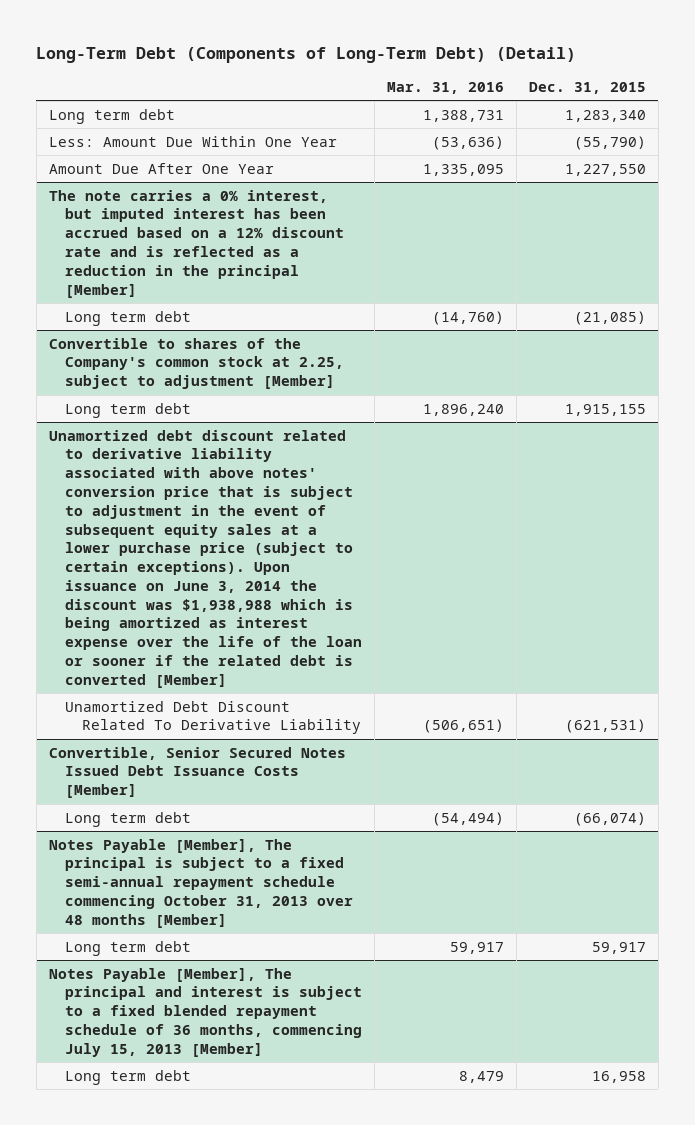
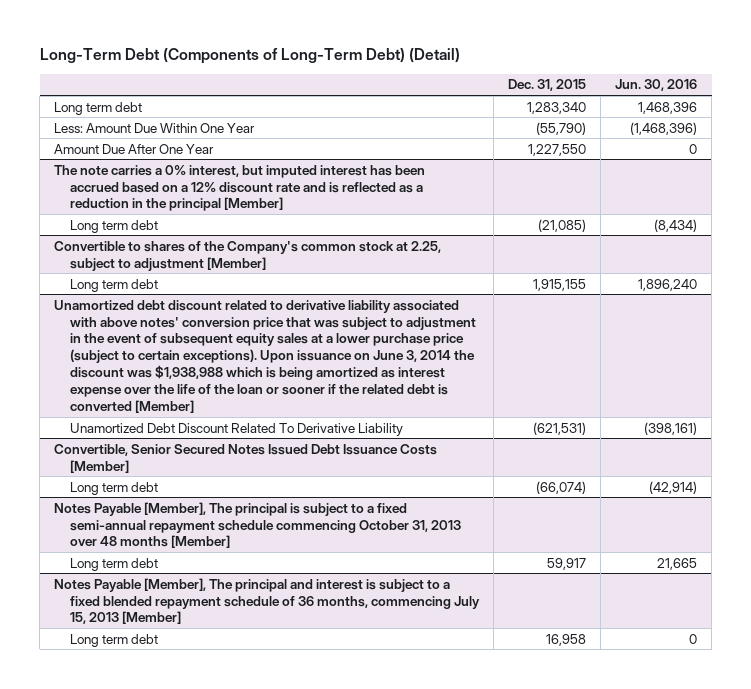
[387,81,505,94] Mar. 31, 2016 -> none
none -> [615,79,698,92] Jun. 30, 2016
[48,429,363,688] Unamortized debt discount related to derivative liability associated with above notes' conversion price that is subject to adjustment in the event of subsequent equity sales at a lower purchase price (subject to certain exceptions). Upon issuance on June 3, 2014 the discount was $1,938,988 which is being amortized as interest expense over the life of the loan or sooner if the related debt is converted [Member] -> [54,299,476,414] Unamortized debt discount related to derivative liability associated with above notes' conversion price that was subject to adjustment in the event of subsequent equity sales at a lower purchase price (subject to certain exceptions). Upon issuance on June 3, 2014 the discount was $1,938,988 which is being amortized as interest expense over the life of the loan or sooner if the related debt is converted [Member]

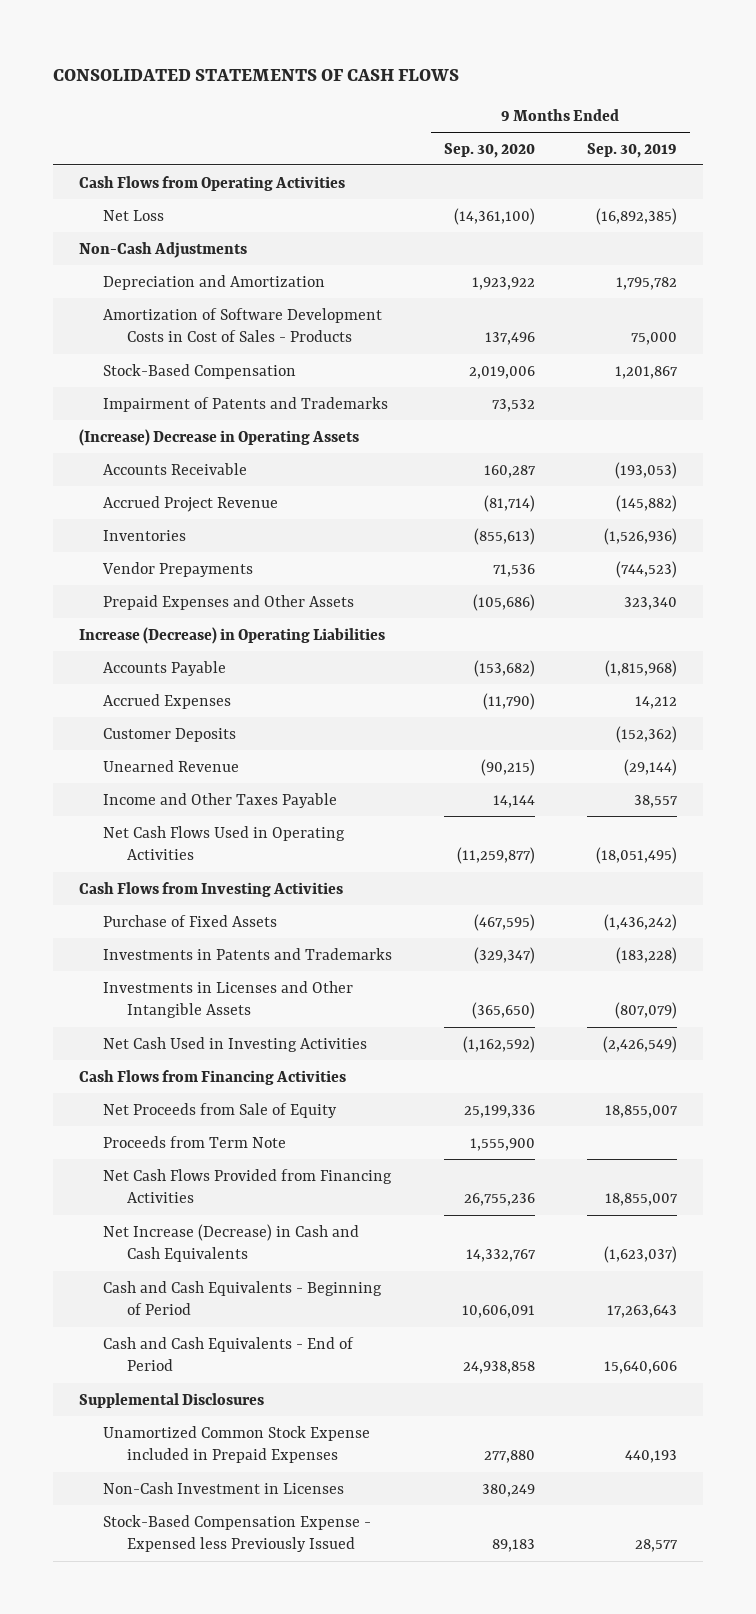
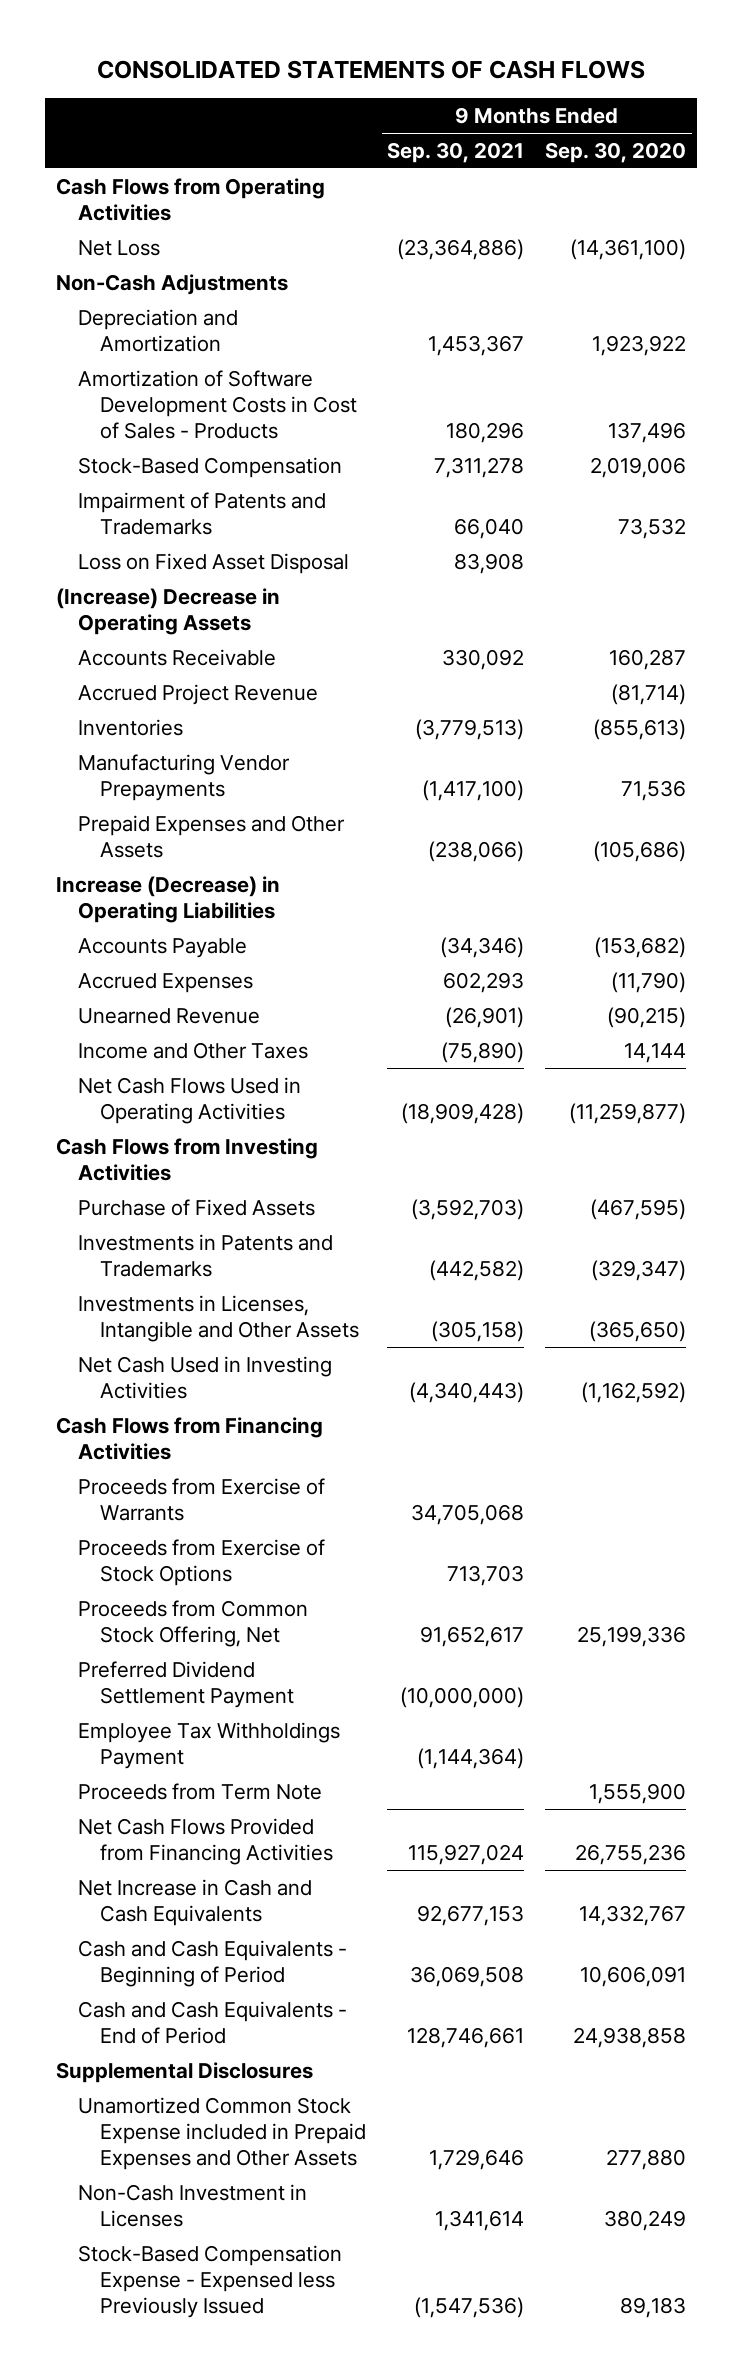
[586,142,677,158] Sep. 30, 2019 -> none
none -> [387,141,525,163] Sep. 30, 2021
none -> [77,552,349,574] Loss on Fixed Asset Disposal
[102,561,254,577] Vendor Prepayments -> [77,753,290,802] Manufacturing Vendor Prepayments
[103,727,237,742] Customer Deposits -> none
[103,792,338,808] Income and Other Taxes Payable -> [77,1041,308,1059] Income and Other Taxes
[103,980,354,1019] Investments in Licenses and Other Intangible Assets -> [77,1294,360,1343] Investments in Licenses, Intangible and Other Assets
none -> [77,1477,325,1522] Proceeds from Exercise of Warrants
none -> [77,1538,325,1587] Proceeds from Exercise of Stock Options
[103,1102,338,1118] Net Proceeds from Sale of Equity -> [77,1599,308,1648] Proceeds from Common Stock Offering, Net
none -> [77,1660,295,1709] Preferred Dividend Settlement Payment
none -> [77,1721,340,1770] Employee Tax Withholdings Payment
[103,1223,360,1263] Net Increase (Decrease) in Cash and Cash Equivalents -> [77,1878,312,1927] Net Increase in Cash and Cash Equivalents
[103,1425,371,1464] Unamortized Common Stock Expense included in Prepaid Expenses -> [77,2096,367,2171] Unamortized Common Stock Expense included in Prepaid Expenses and Other Assets

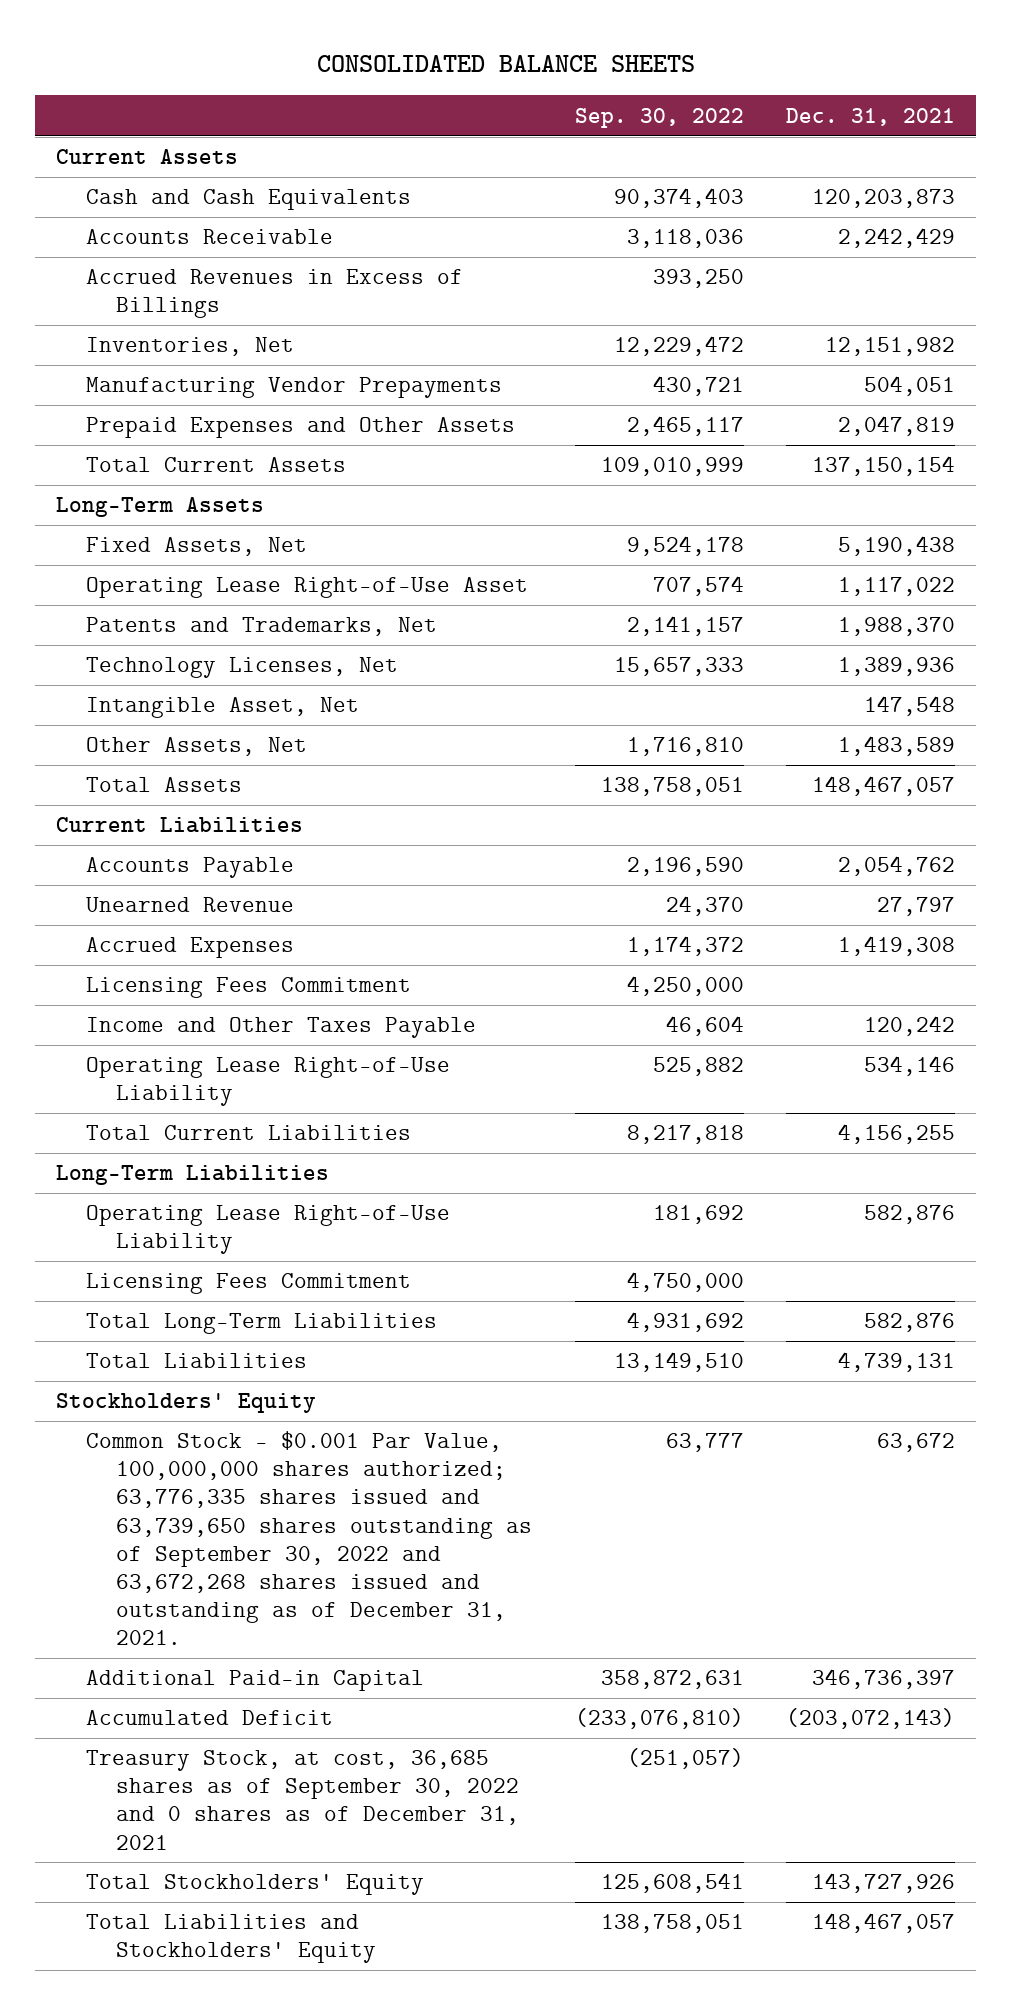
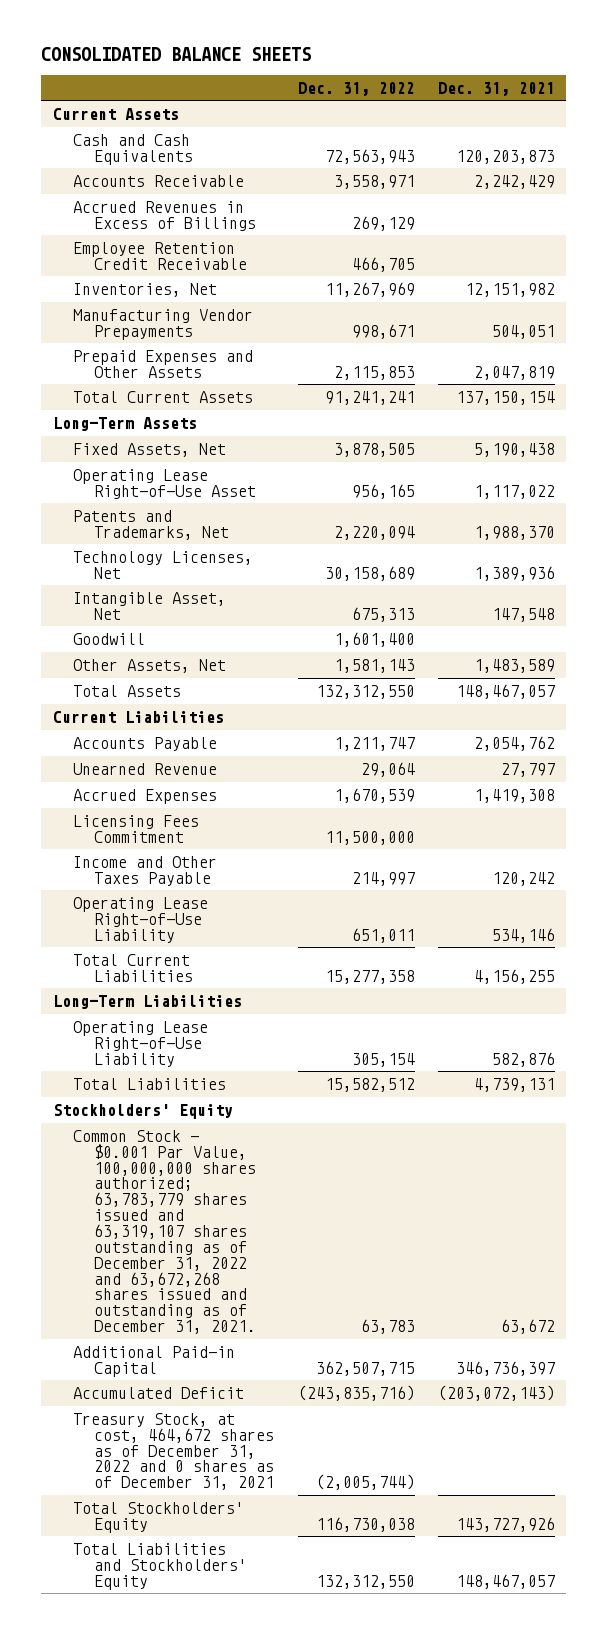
[574,107,744,128] Sep. 30, 2022 -> none
none -> [297,81,415,96] Dec. 31, 2022
none -> [73,241,248,270] Employee Retention Credit Receivable
none -> [73,632,146,645] Goodwill
[86,1273,412,1295] Licensing Fees Commitment -> none
[86,1313,438,1335] Total Long-Term Liabilities -> none
[86,1431,533,1645] Common Stock - $0.001 Par Value, 100,000,000 shares authorized; 63,776,335 shares issued and 63,739,650 shares outstanding as of September 30, 2022 and 63,672,268 shares issued and outstanding as of December 31, 2021. -> [73,1129,257,1335] Common Stock - $0.001 Par Value, 100,000,000 shares authorized; 63,783,779 shares issued and 63,319,107 shares outstanding as of December 31, 2022 and 63,672,268 shares issued and outstanding as of December 31, 2021.
[86,1750,520,1850] Treasury Stock, at cost, 36,685 shares as of September 30, 2022 and 0 shares as of December 31, 2021 -> [73,1412,275,1491] Treasury Stock, at cost, 464,672 shares as of December 31, 2022 and 0 shares as of December 31, 2021

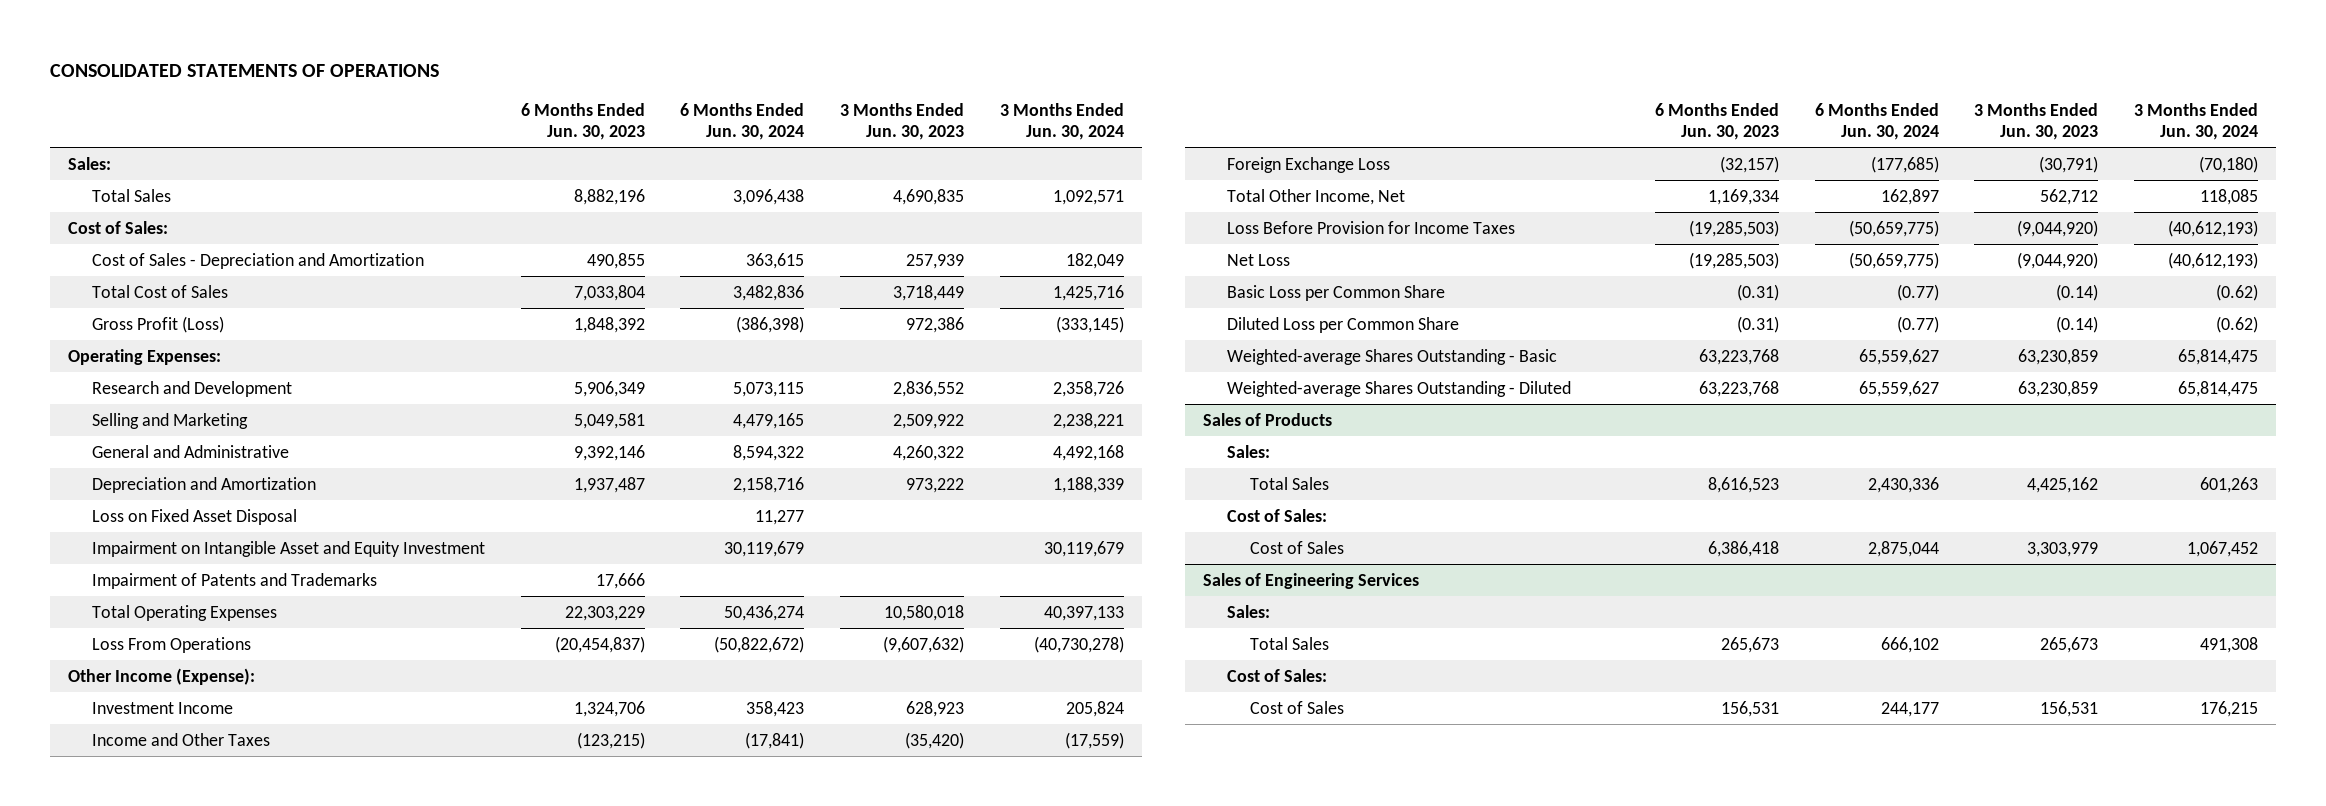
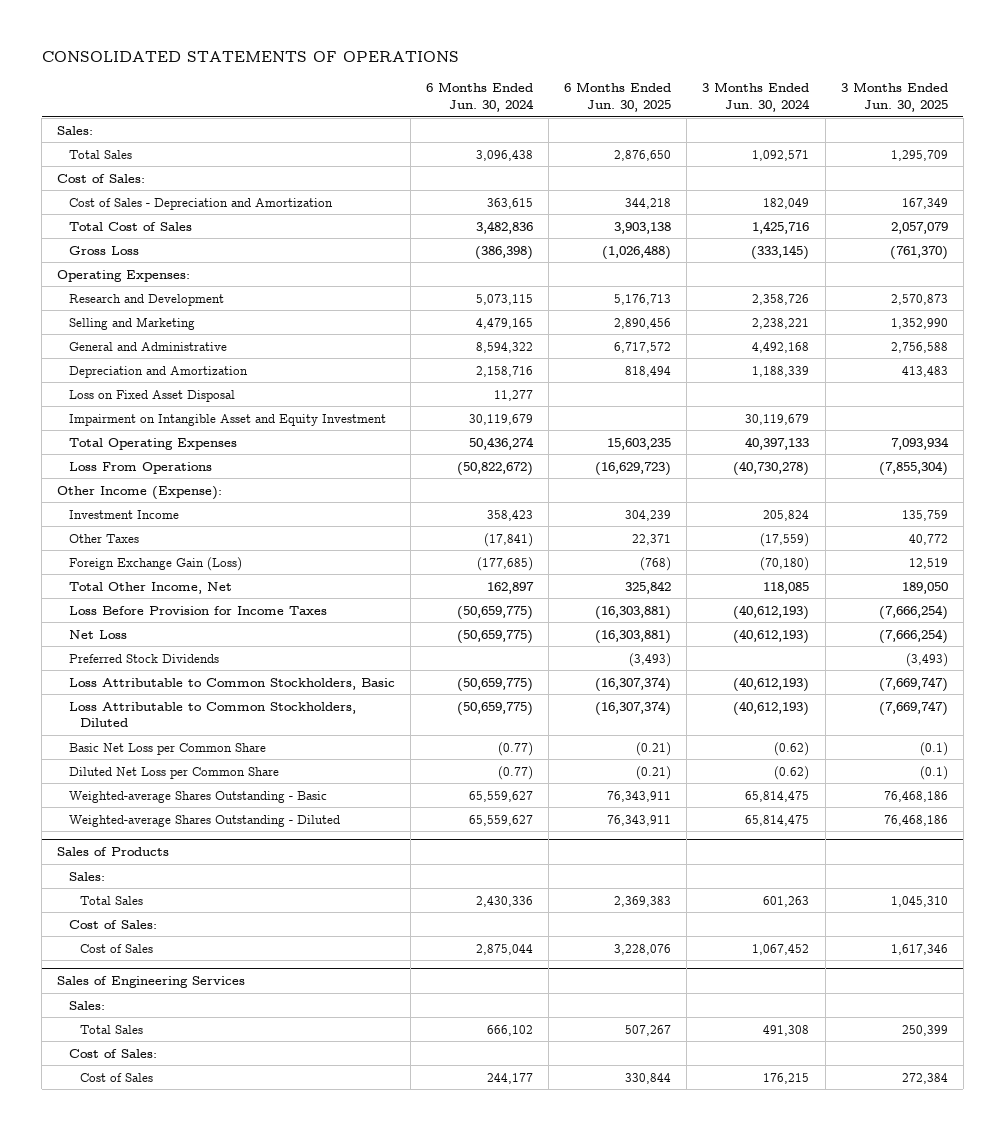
[520,103,645,140] 6 Months Ended Jun. 30, 2023 -> none
[840,103,965,140] 3 Months Ended Jun. 30, 2023 -> none
none -> [564,82,672,112] 6 Months Ended Jun. 30, 2025
none -> [840,82,948,112] 3 Months Ended Jun. 30, 2025
[92,315,225,333] Gross Profit (Loss) -> [68,245,139,255] Gross Loss
[92,572,378,589] Impairment of Patents and Trademarks -> none
[92,732,271,746] Income and Other Taxes -> [68,533,139,543] Other Taxes
[1226,156,1390,173] Foreign Exchange Loss -> [68,556,242,571] Foreign Exchange Gain (Loss)
none -> [68,653,219,663] Preferred Stock Dividends
none -> [68,677,395,690] Loss Attributable to Common Stockholders, Basic
none -> [68,701,356,728] Loss Attributable to Common Stockholders, Diluted
[1226,284,1445,301] Basic Loss per Common Share -> [68,742,266,755] Basic Net Loss per Common Share
[1226,316,1459,333] Diluted Loss per Common Share -> [68,766,279,779] Diluted Net Loss per Common Share

